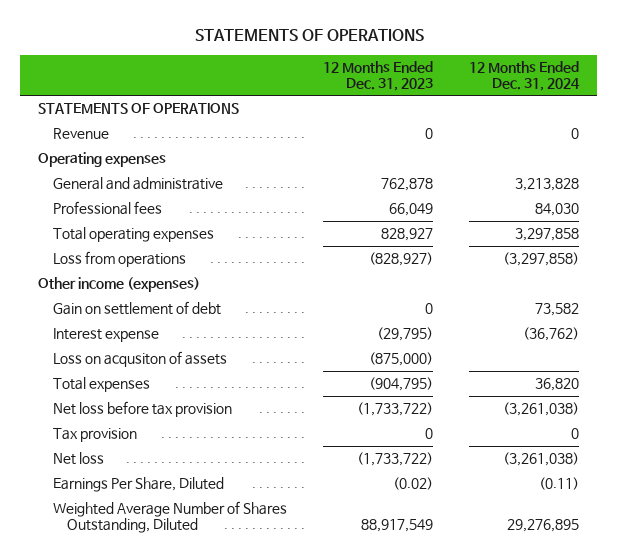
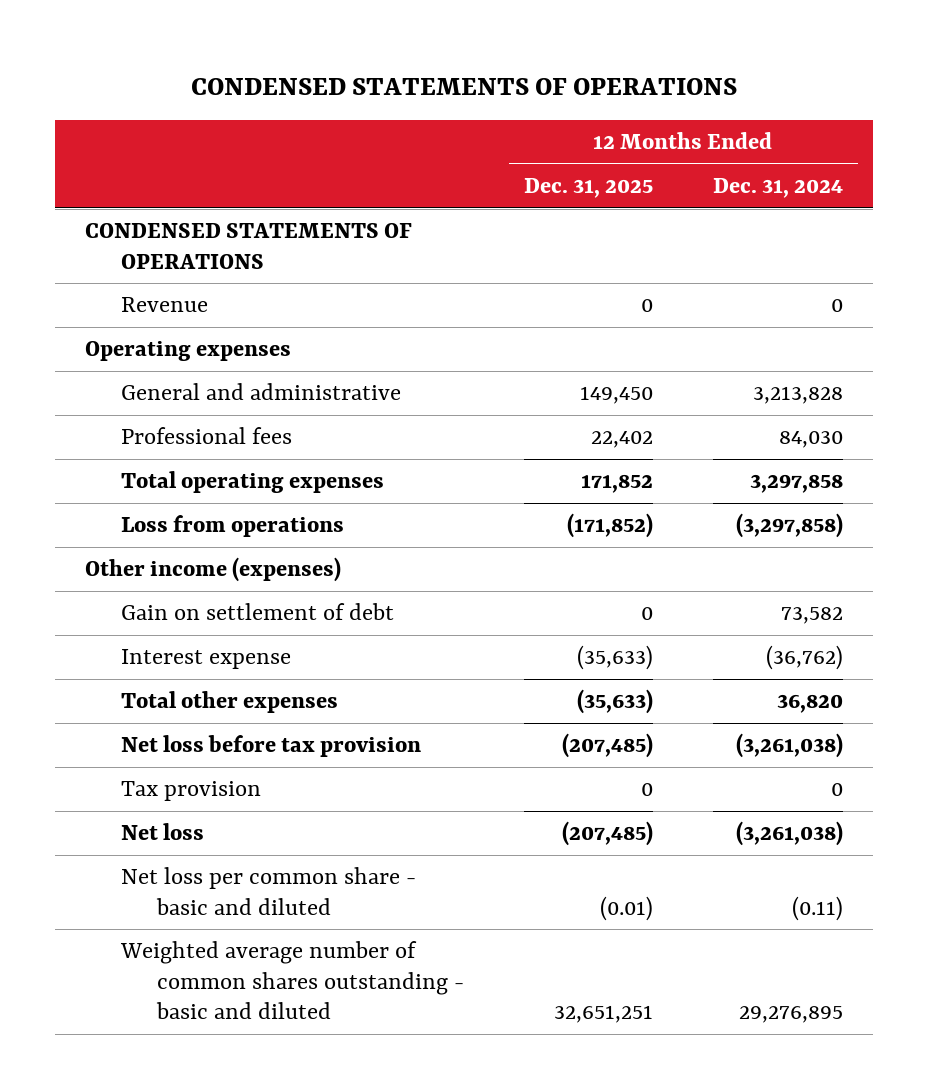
[194,29,424,42] STATEMENTS OF OPERATIONS -> [190,77,737,95] CONDENSED STATEMENTS OF OPERATIONS
[322,60,433,91] 12 Months Ended Dec. 31, 2023 -> none
none -> [524,177,654,198] Dec. 31, 2025
[38,103,240,115] STATEMENTS OF OPERATIONS -> [84,223,412,269] CONDENSED STATEMENTS OF OPERATIONS
[52,351,227,368] Loss on acqusiton of assets -> none
[52,377,150,393] Total expenses -> [121,691,339,714] Total other expenses
[52,477,224,493] Earnings Per Share, Diluted -> none
none -> [121,867,417,915] Net loss per common share - basic and diluted
[52,501,287,534] Weighted Average Number of Shares Outstanding, Diluted -> [120,941,465,1020] Weighted average number of common shares outstanding - basic and diluted

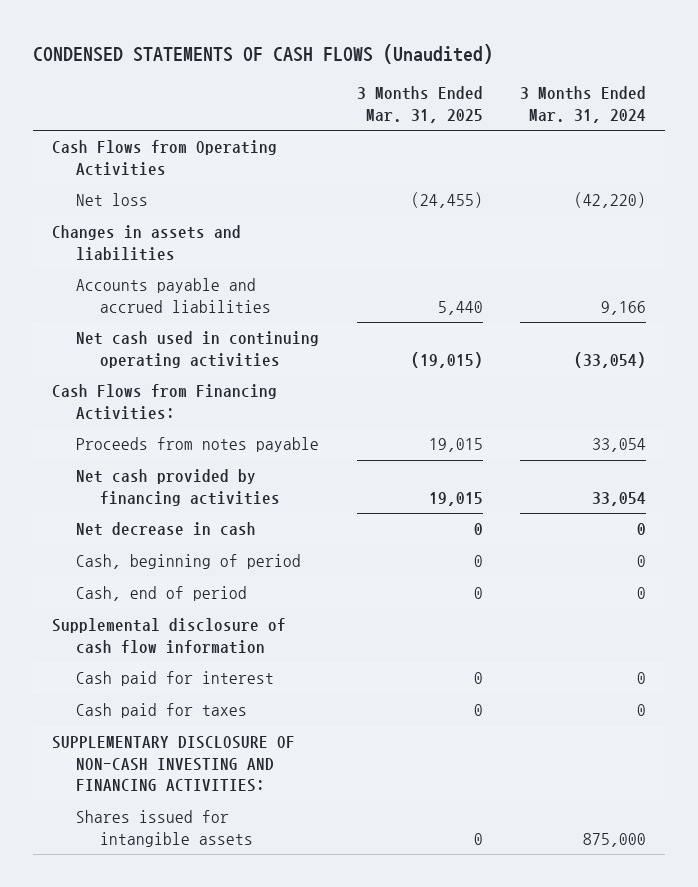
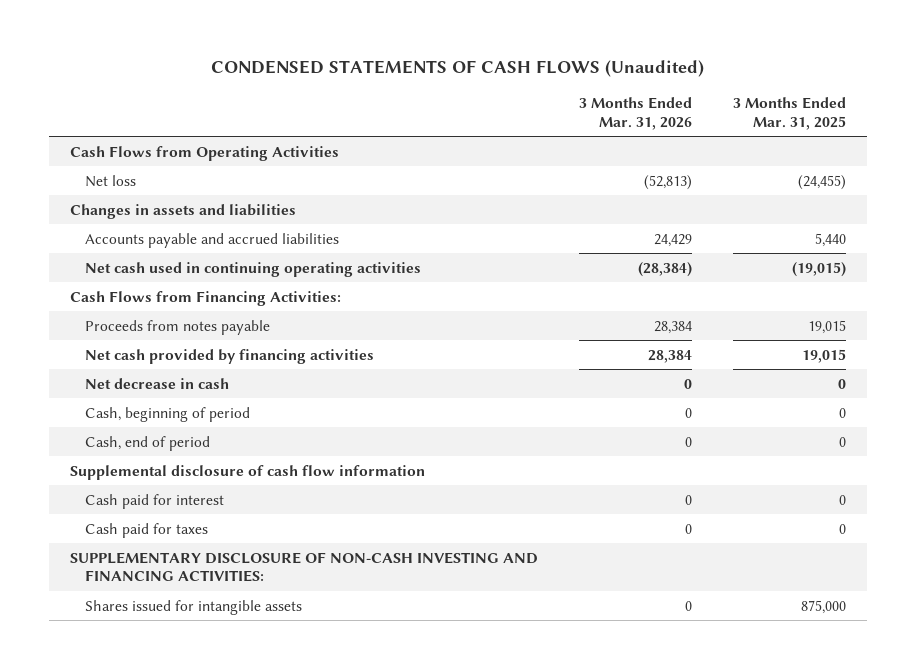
[520,86,647,123] 3 Months Ended Mar. 31, 2024 -> none
none -> [579,97,693,130] 3 Months Ended Mar. 31, 2026
[473,832,483,845] 0 -> [801,599,847,614] 875,000

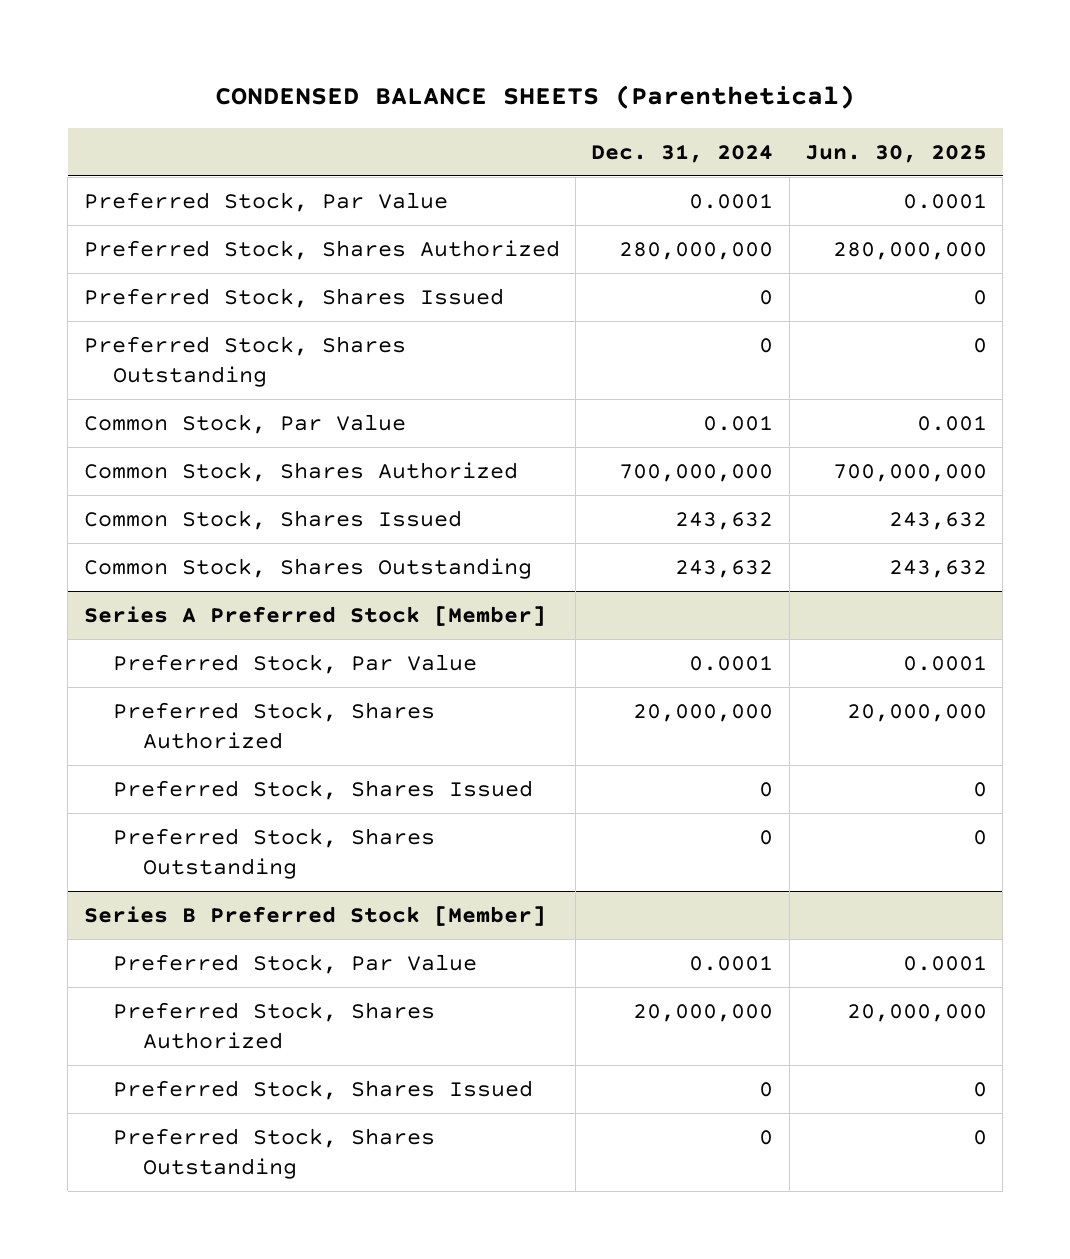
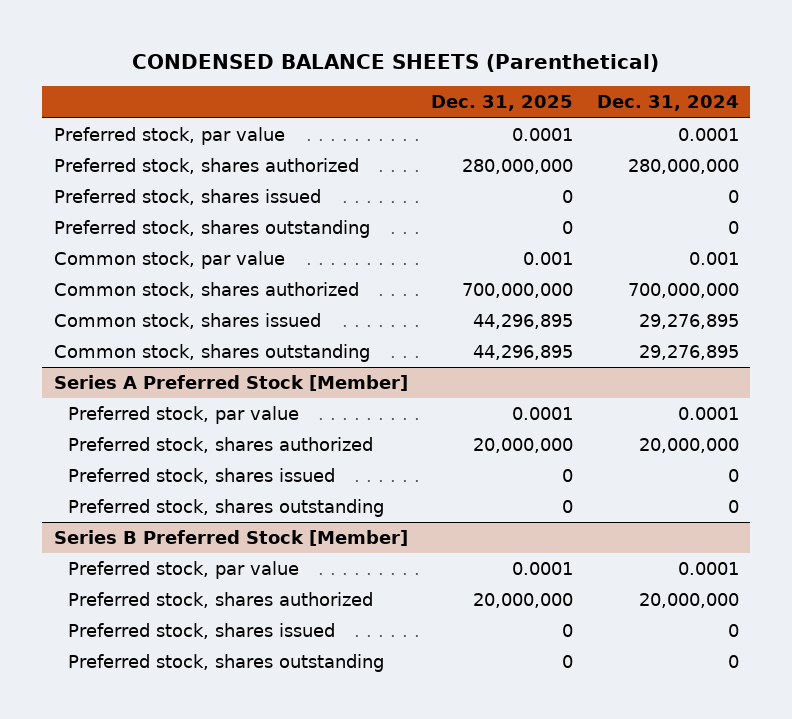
[804,144,987,163] Jun. 30, 2025 -> none
none -> [431,95,574,112] Dec. 31, 2025
[83,191,448,212] Preferred Stock, Par Value -> [53,126,285,145] Preferred stock, par value
[83,239,560,260] Preferred Stock, Shares Authorized -> [53,157,359,174] Preferred stock, shares authorized
[83,287,504,308] Preferred Stock, Shares Issued -> [53,188,321,205] Preferred stock, shares issued
[83,335,406,387] Preferred Stock, Shares Outstanding -> [53,219,370,238] Preferred stock, shares outstanding
[83,413,406,434] Common Stock, Par Value -> [53,250,285,269] Common stock, par value
[83,461,518,482] Common Stock, Shares Authorized -> [53,281,359,298] Common stock, shares authorized
[83,509,462,530] Common Stock, Shares Issued -> [53,312,321,329] Common stock, shares issued
[675,511,774,530] 243,632 -> [638,313,739,329] 29,276,895
[83,557,532,579] Common Stock, Shares Outstanding -> [53,343,370,362] Common stock, shares outstanding
[675,559,774,578] 243,632 -> [638,344,739,360] 29,276,895
[113,653,478,674] Preferred Stock, Par Value -> [67,405,299,424] Preferred stock, par value
[113,701,436,749] Preferred Stock, Shares Authorized -> [67,436,373,453] Preferred stock, shares authorized
[113,779,534,800] Preferred Stock, Shares Issued -> [67,467,335,484] Preferred stock, shares issued
[113,827,436,879] Preferred Stock, Shares Outstanding -> [67,498,384,517] Preferred stock, shares outstanding
[113,953,478,974] Preferred Stock, Par Value -> [67,560,299,579] Preferred stock, par value
[113,1001,436,1049] Preferred Stock, Shares Authorized -> [67,591,373,608] Preferred stock, shares authorized
[113,1079,534,1100] Preferred Stock, Shares Issued -> [67,622,335,639] Preferred stock, shares issued
[113,1127,436,1179] Preferred Stock, Shares Outstanding -> [67,653,384,672] Preferred stock, shares outstanding

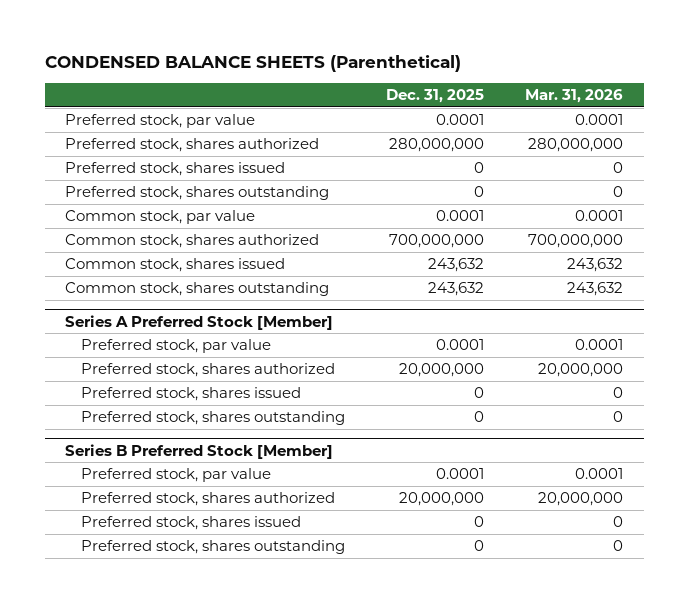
[596,95,739,112] Dec. 31, 2024 -> none
none -> [525,89,624,104] Mar. 31, 2026
[523,251,574,265] 0.001 -> [436,210,485,222] 0.0001
[473,313,574,329] 44,296,895 -> [428,258,485,273] 243,632
[473,344,574,360] 44,296,895 -> [428,282,485,297] 243,632

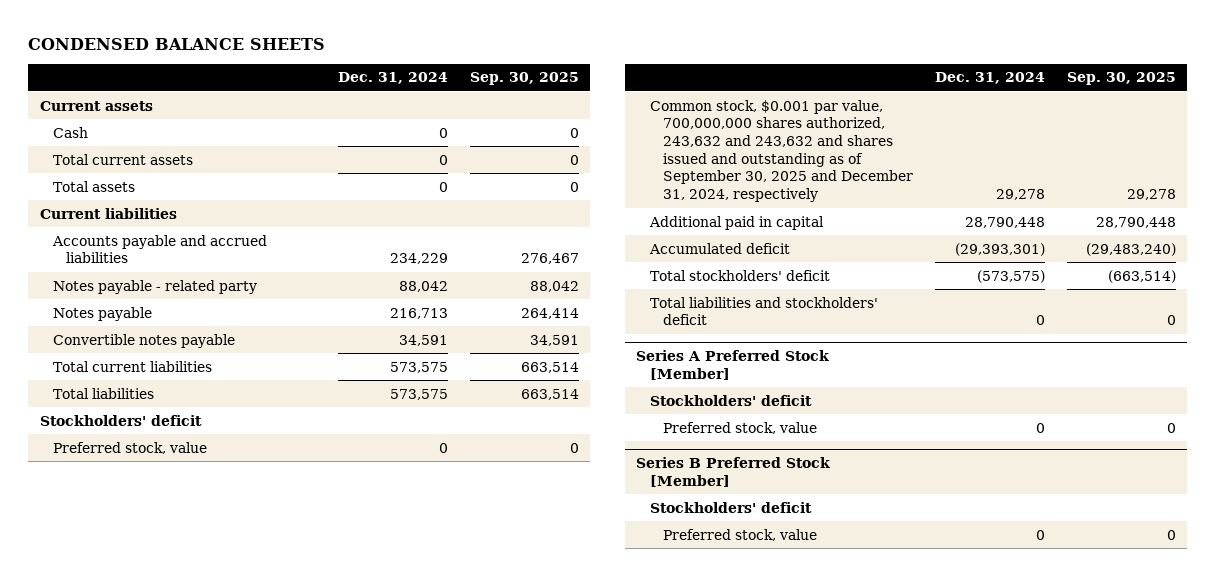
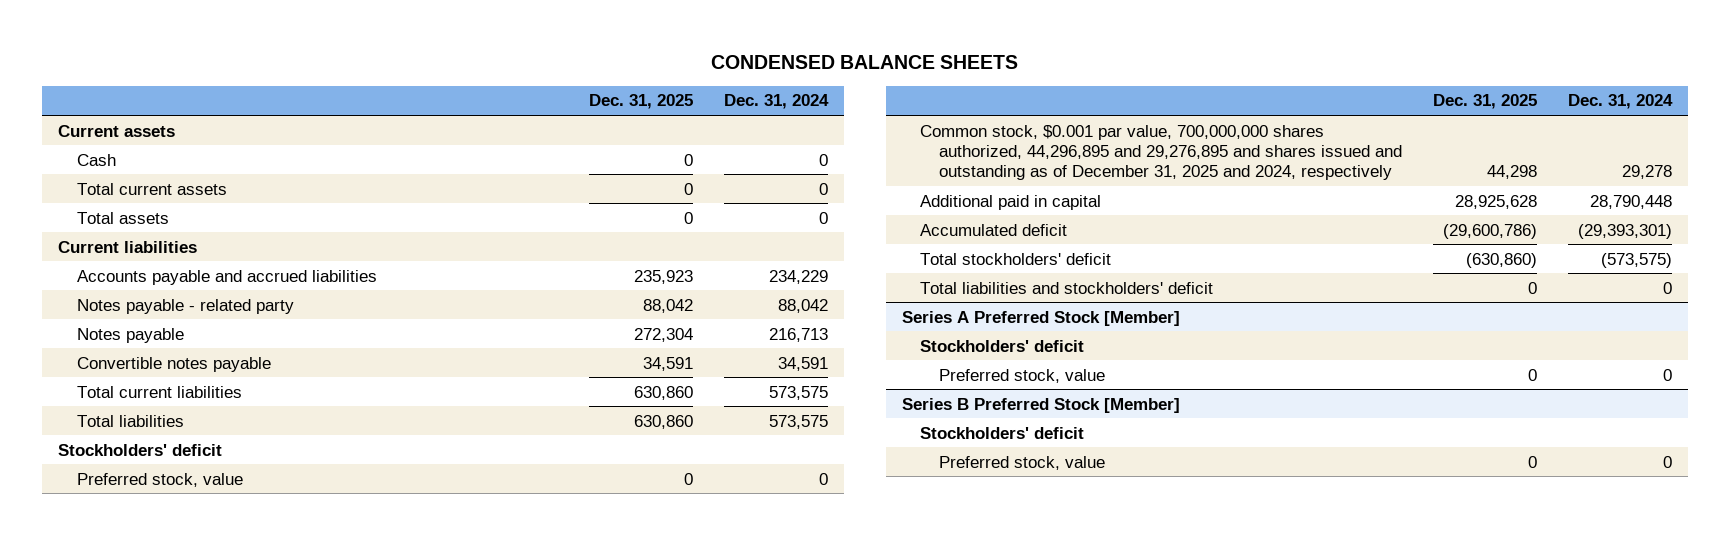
[470,72,580,86] Sep. 30, 2025 -> none
none -> [589,94,694,110] Dec. 31, 2025
[649,99,913,203] Common stock, $0.001 par value, 700,000,000 shares authorized, 243,632 and 243,632 and shares issued and outstanding as of September 30, 2025 and December 31, 2024, respectively -> [920,124,1402,181] Common stock, $0.001 par value, 700,000,000 shares authorized, 44,296,895 and 29,276,895 and shares issued and outstanding as of December 31, 2025 and 2024, respectively

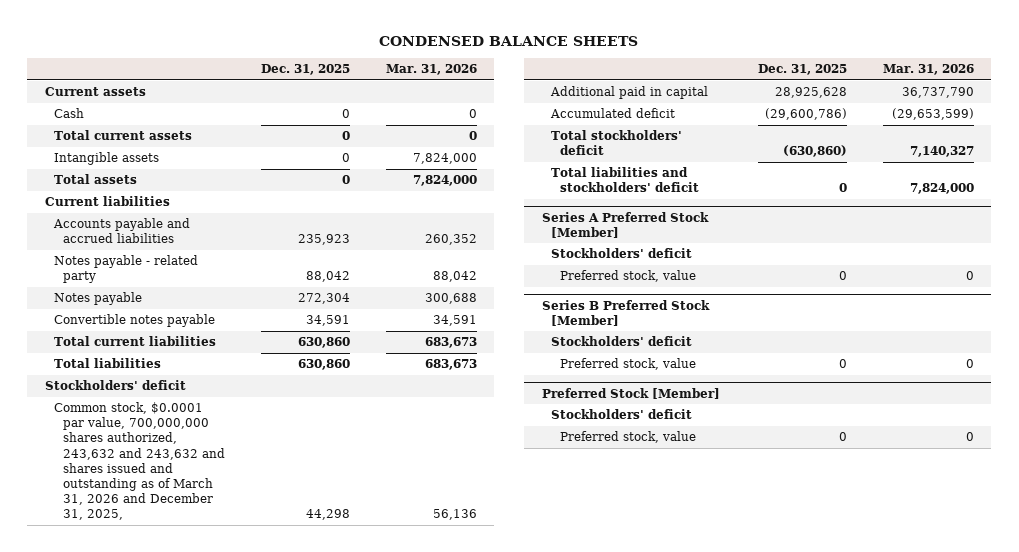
[724,94,830,110] Dec. 31, 2024 -> none
none -> [385,64,477,76] Mar. 31, 2026
none -> [54,152,160,166] Intangible assets
[76,472,243,487] Preferred stock, value -> none
[920,124,1402,181] Common stock, $0.001 par value, 700,000,000 shares authorized, 44,296,895 and 29,276,895 and shares issued and outstanding as of December 31, 2025 and 2024, respectively -> [54,402,226,521] Common stock, $0.0001 par value, 700,000,000 shares authorized, 243,632 and 243,632 and shares issued and outstanding as of March 31, 2026 and December 31, 2025,
none -> [542,387,721,399] Preferred Stock [Member]
none -> [551,409,693,420] Stockholders' deficit
none -> [560,431,697,444] Preferred stock, value

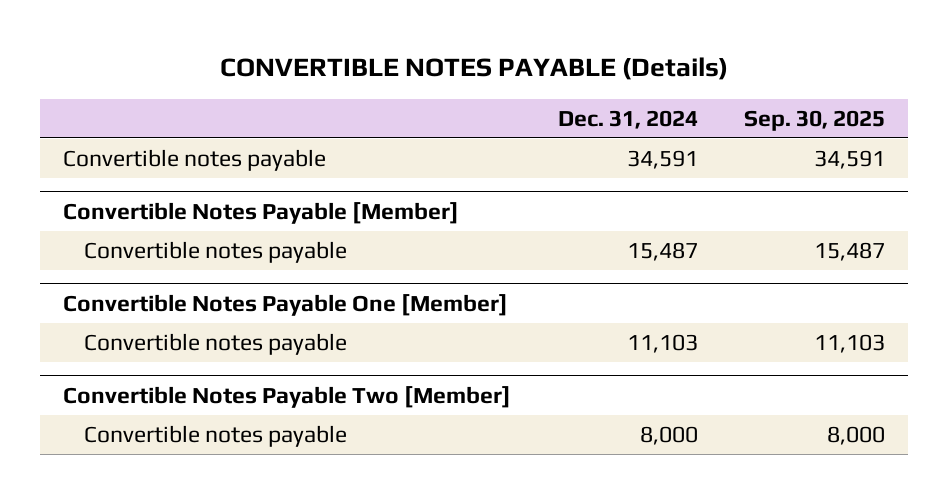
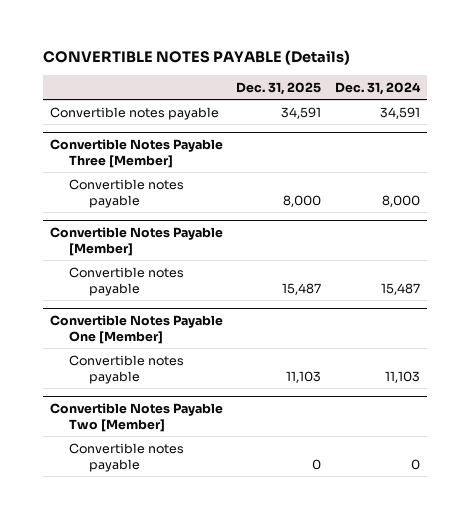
[744,109,886,131] Sep. 30, 2025 -> none
none -> [236,81,322,95] Dec. 31, 2025
none -> [49,138,223,169] Convertible Notes Payable Three [Member]
none -> [69,178,185,208] Convertible notes payable
[639,426,698,446] 8,000 -> [411,458,421,470] 0

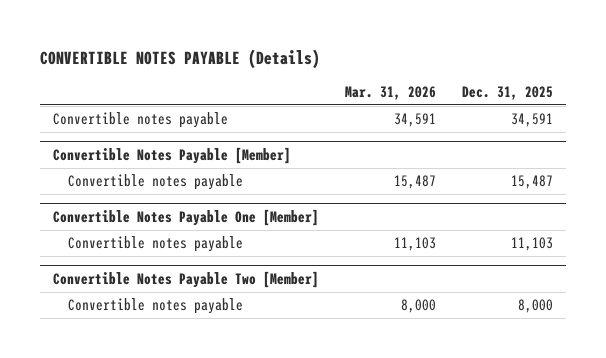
[335,81,422,95] Dec. 31, 2024 -> none
none -> [345,86,437,101] Mar. 31, 2026
[49,138,223,169] Convertible Notes Payable Three [Member] -> none
[69,178,185,208] Convertible notes payable -> none
[312,458,322,470] 0 -> [518,299,554,314] 8,000

